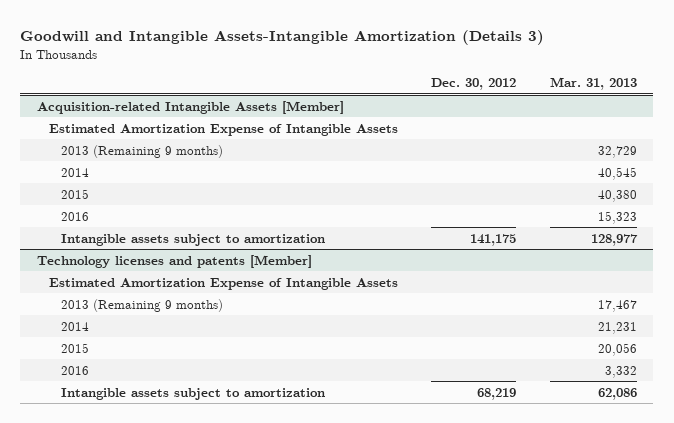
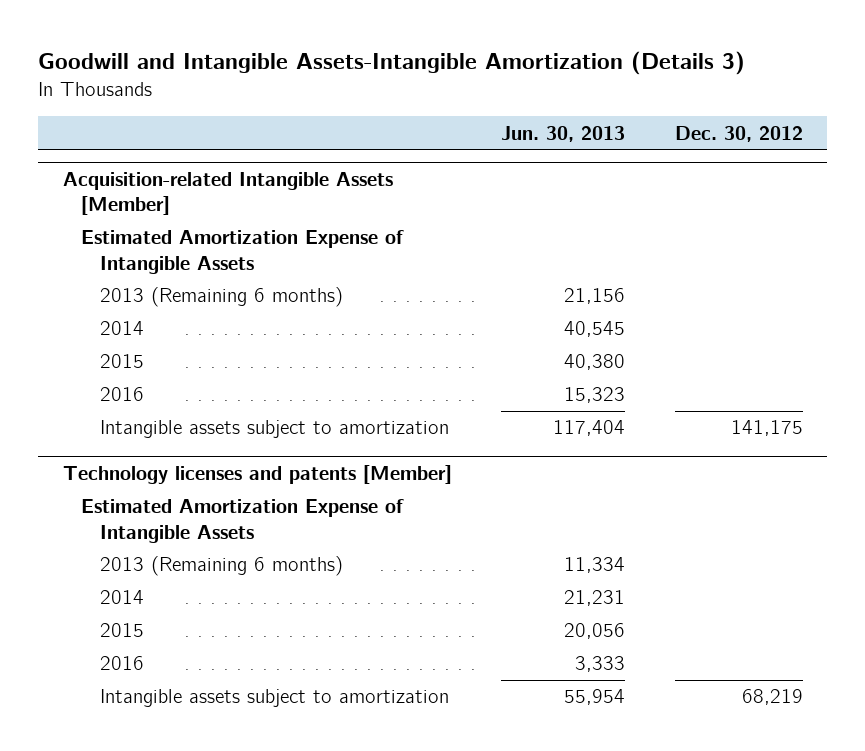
[549,77,637,91] Mar. 31, 2013 -> none
none -> [501,125,626,142] Jun. 30, 2013
[61,144,224,158] 2013 (Remaining 9 months) -> [99,287,343,308] 2013 (Remaining 6 months)
[61,298,224,312] 2013 (Remaining 9 months) -> [99,556,343,577] 2013 (Remaining 6 months)

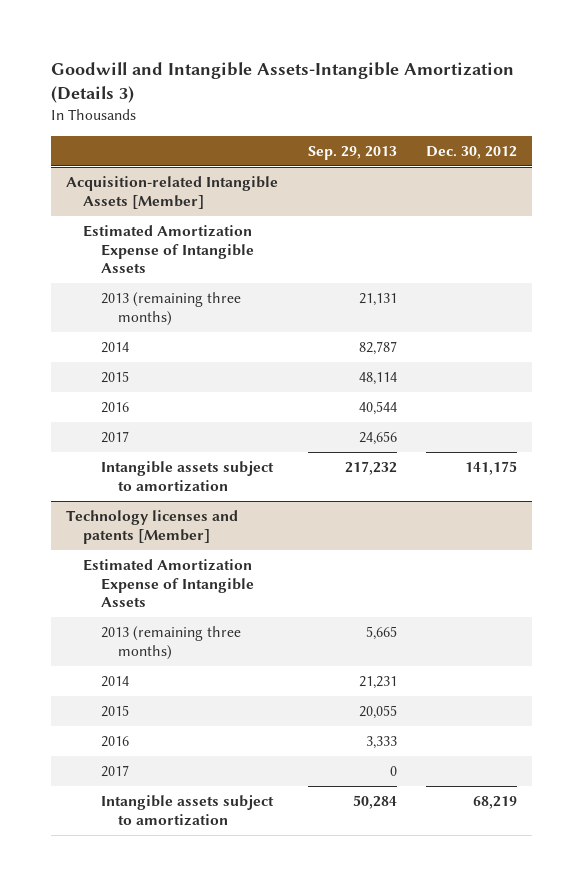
[501,125,626,142] Jun. 30, 2013 -> none
none -> [307,145,397,160] Sep. 29, 2013
[99,287,343,308] 2013 (Remaining 6 months) -> [100,291,241,326] 2013 (remaining three months)
none -> [100,430,129,443] 2017
[99,556,343,577] 2013 (Remaining 6 months) -> [100,625,241,660] 2013 (remaining three months)
none -> [100,764,129,777] 2017

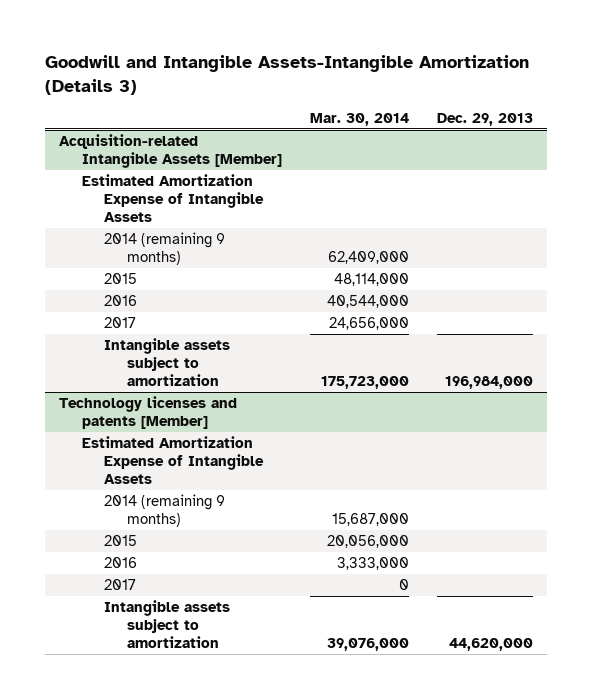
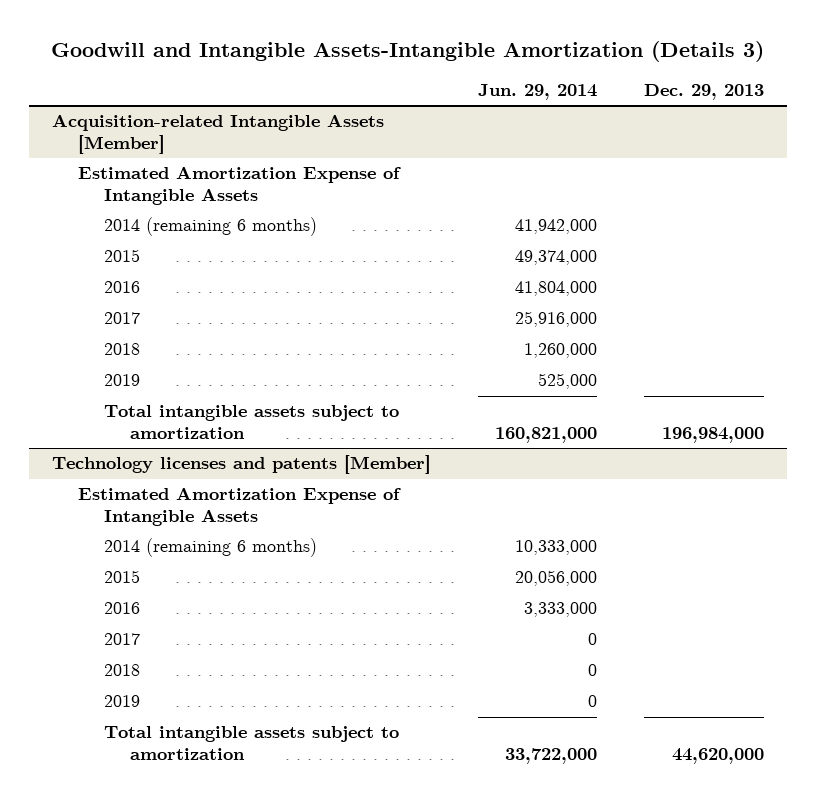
[309,112,409,126] Mar. 30, 2014 -> none
none -> [477,84,597,101] Jun. 29, 2014
[104,232,226,265] 2014 (remaining 9 months) -> [104,217,318,237] 2014 (remaining 6 months)
none -> [104,343,141,356] 2018
none -> [104,374,141,387] 2019
[104,338,231,386] Intangible assets subject to amortization -> [104,405,400,439] Total intangible assets subject to amortization
[104,494,226,527] 2014 (remaining 9 months) -> [104,538,318,558] 2014 (remaining 6 months)
none -> [104,664,141,677] 2018
none -> [104,695,141,708] 2019
[104,600,231,648] Intangible assets subject to amortization -> [104,726,400,760] Total intangible assets subject to amortization

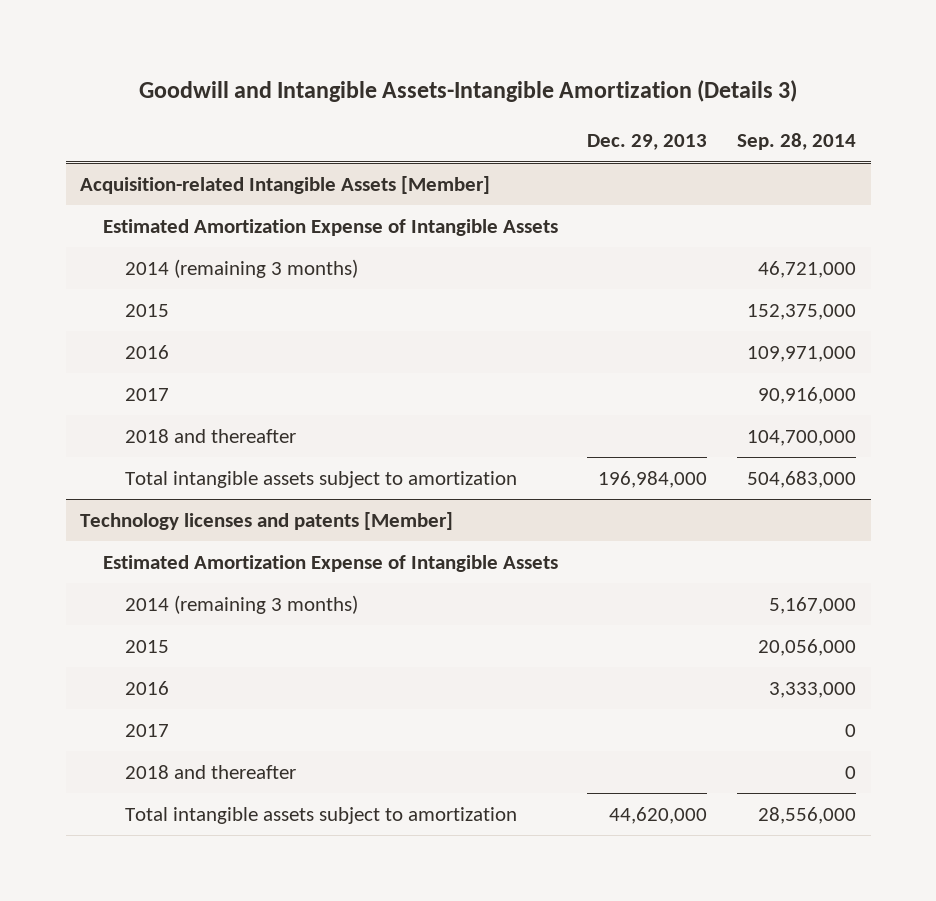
[477,84,597,101] Jun. 29, 2014 -> none
none -> [736,133,856,151] Sep. 28, 2014
[104,217,318,237] 2014 (remaining 6 months) -> [124,259,358,279] 2014 (remaining 3 months)
[104,374,141,387] 2019 -> none
[104,343,141,356] 2018 -> [124,429,296,444] 2018 and thereafter
[104,538,318,558] 2014 (remaining 6 months) -> [124,595,358,615] 2014 (remaining 3 months)
[104,695,141,708] 2019 -> none
[104,664,141,677] 2018 -> [124,765,296,780] 2018 and thereafter

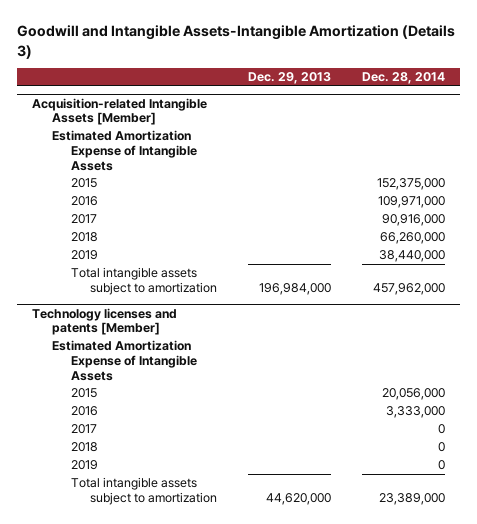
[736,133,856,151] Sep. 28, 2014 -> none
none -> [361,72,445,85] Dec. 28, 2014
[124,259,358,279] 2014 (remaining 3 months) -> none
[124,429,296,444] 2018 and thereafter -> [71,232,99,243] 2018
none -> [71,250,99,261] 2019
[124,595,358,615] 2014 (remaining 3 months) -> none
[124,765,296,780] 2018 and thereafter -> [71,442,99,453] 2018
none -> [71,460,99,471] 2019

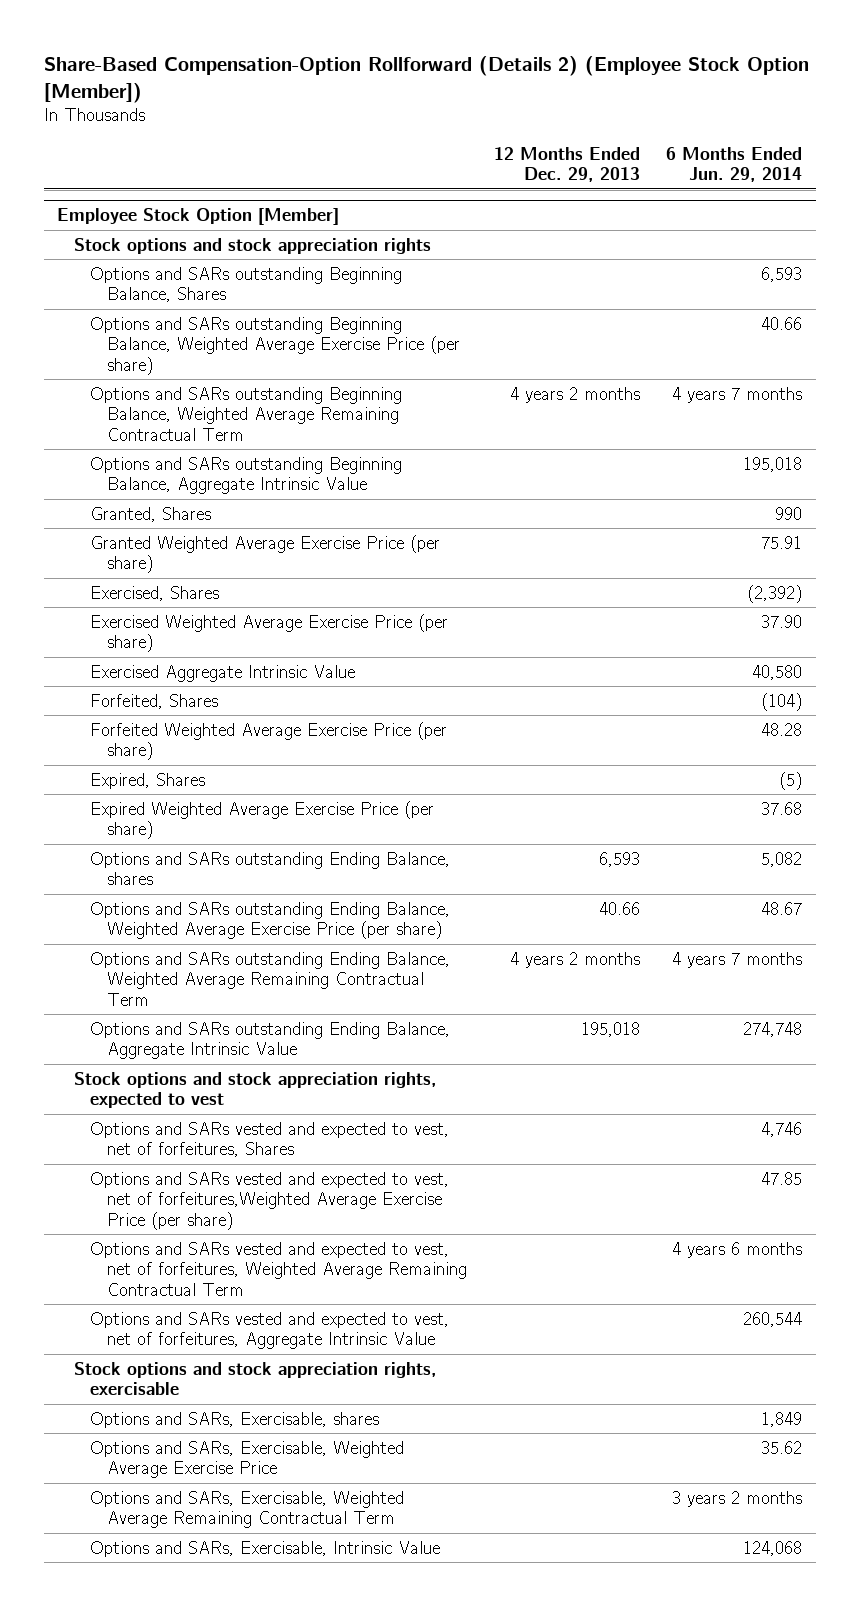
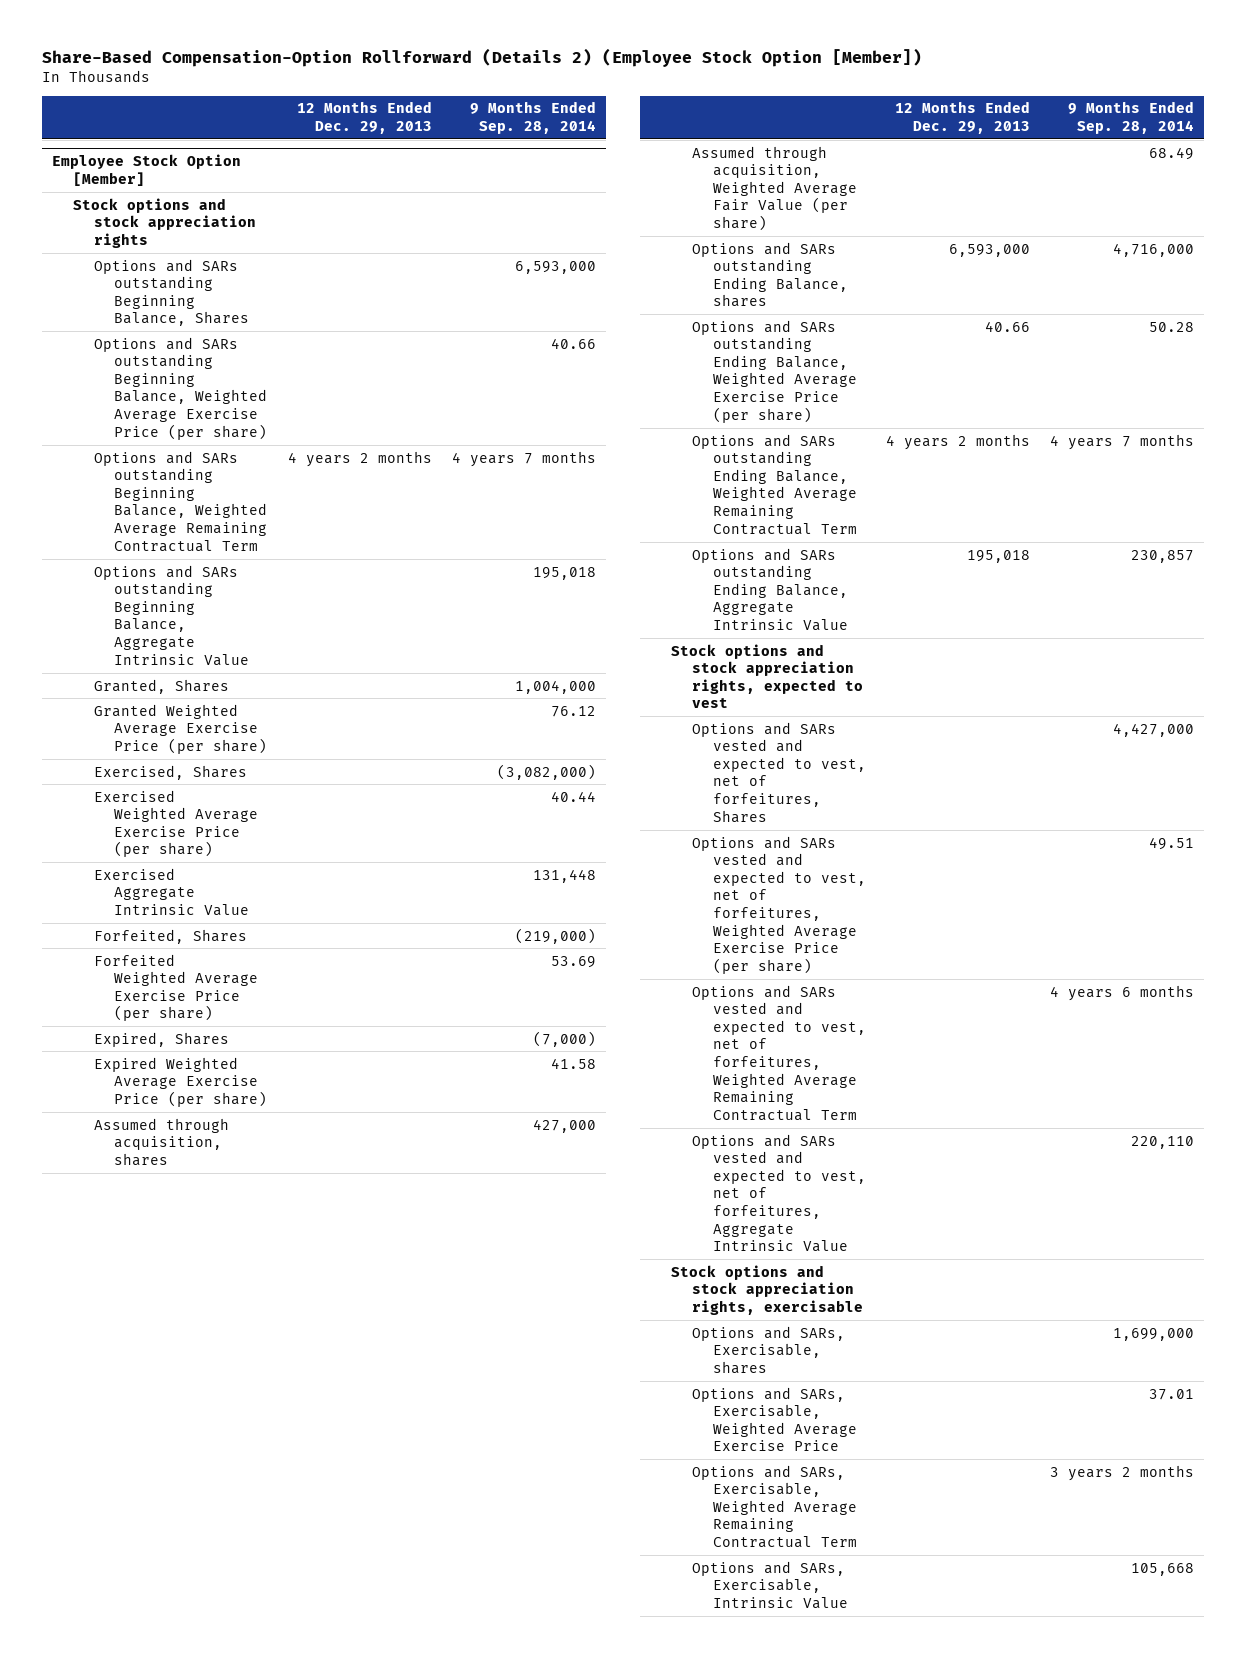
[666,146,803,183] 6 Months Ended Jun. 29, 2014 -> none
none -> [469,101,596,134] 9 Months Ended Sep. 28, 2014
none -> [93,1117,229,1166] Assumed through acquisition, shares
none -> [692,145,858,232] Assumed through acquisition, Weighted Average Fair Value (per share)
[598,851,640,867] 6,593 -> [949,243,1031,257] 6,593,000
[90,1171,450,1230] Options and SARs vested and expected to vest, net of forfeitures,Weighted Average Exercise Price (per share) -> [692,835,867,974] Options and SARs vested and expected to vest, net of forfeitures, Weighted Average Exercise Price (per share)

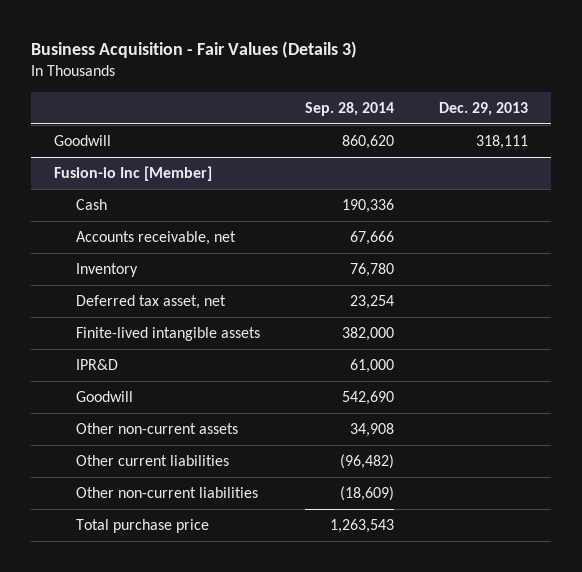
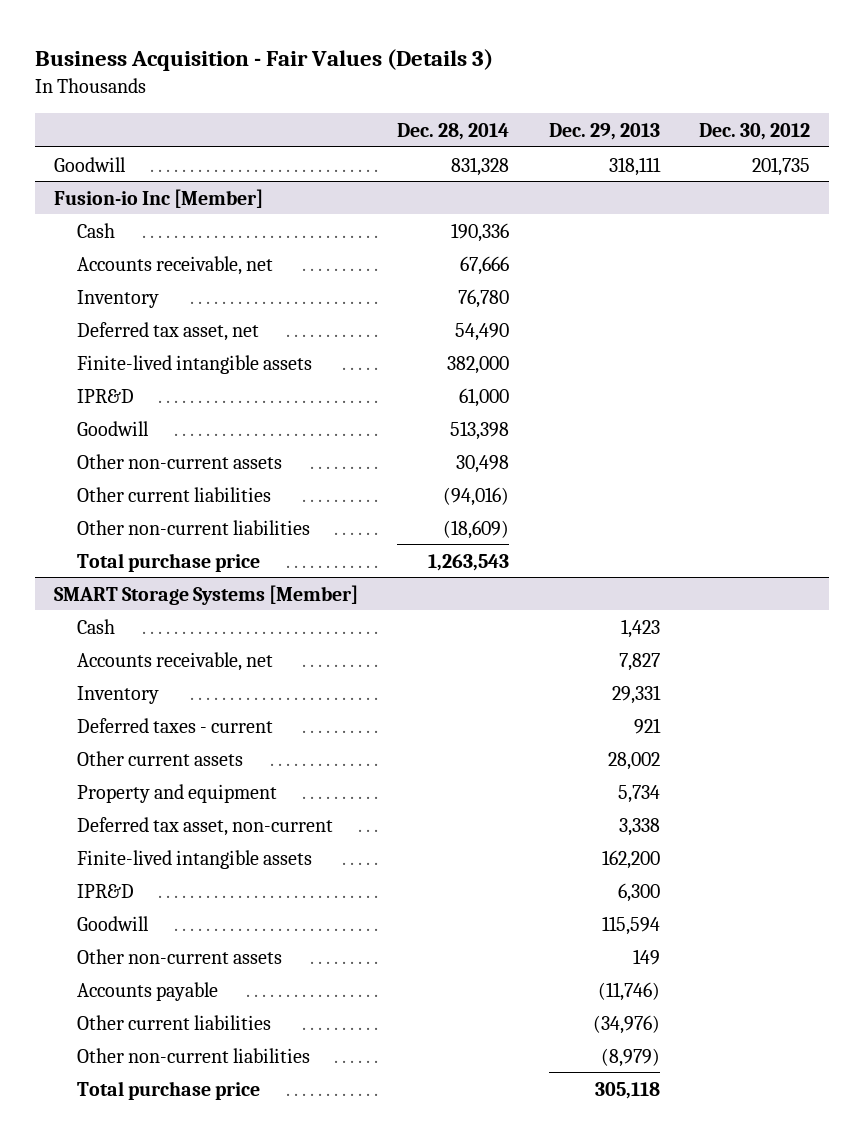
[305,101,395,116] Sep. 28, 2014 -> none
none -> [397,122,510,140] Dec. 28, 2014
none -> [698,122,810,140] Dec. 30, 2012
none -> [54,584,359,605] SMART Storage Systems [Member]
none -> [76,618,115,634] Cash
none -> [76,651,273,671] Accounts receivable, net
none -> [76,685,159,704] Inventory
none -> [76,717,273,733] Deferred taxes - current
none -> [76,750,243,766] Other current assets
none -> [76,783,277,803] Property and equipment
none -> [76,816,333,836] Deferred tax asset, non-current
none -> [76,849,312,869] Finite-lived intangible assets
none -> [76,883,134,898] IPR&D
none -> [76,915,149,931] Goodwill
none -> [76,948,282,964] Other non-current assets
none -> [76,981,218,1001] Accounts payable
none -> [76,1014,271,1030] Other current liabilities
none -> [76,1047,310,1063] Other non-current liabilities
none -> [76,1080,260,1100] Total purchase price

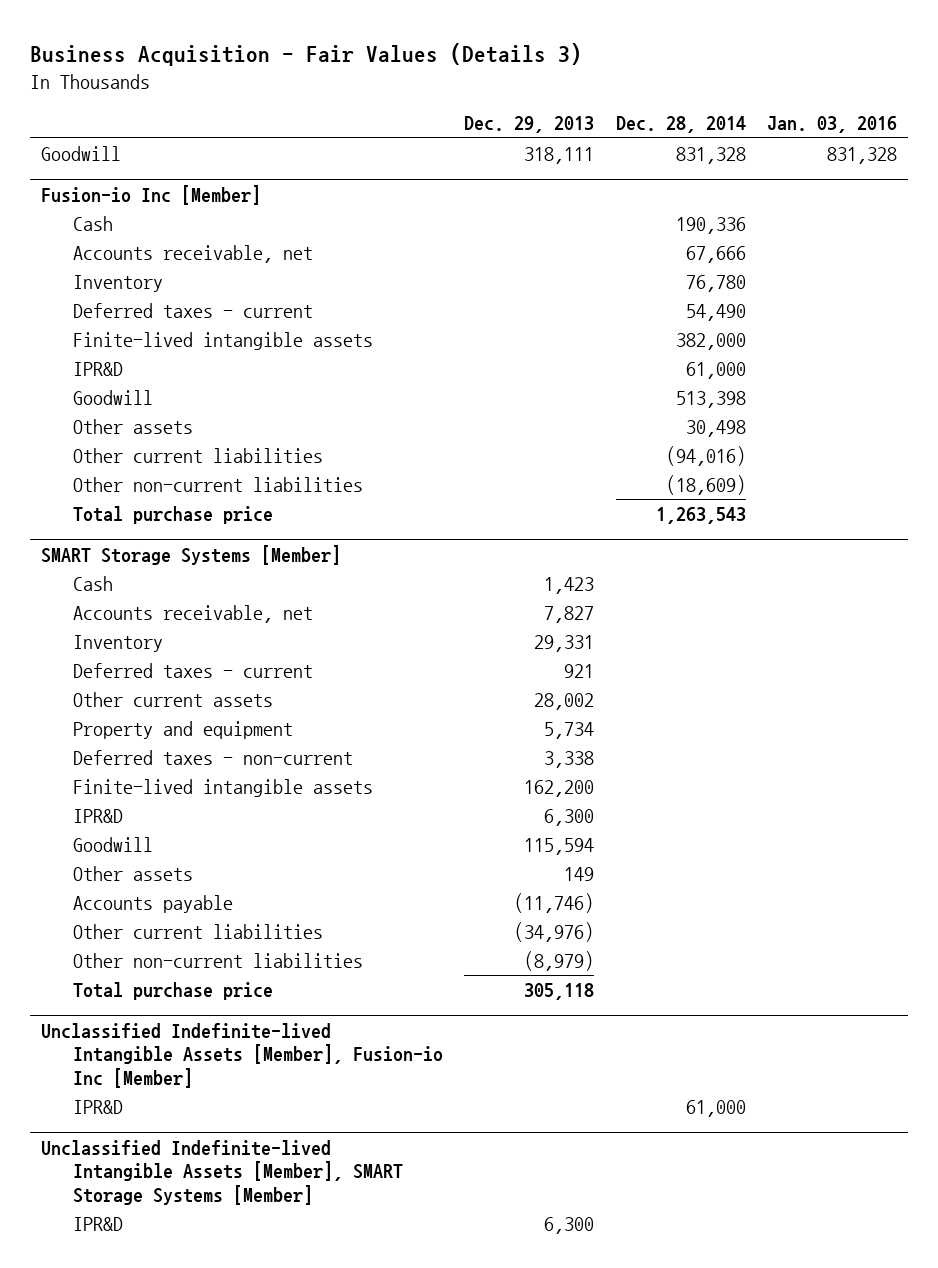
[698,122,810,140] Dec. 30, 2012 -> none
none -> [767,116,898,134] Jan. 03, 2016
[76,321,259,341] Deferred tax asset, net -> [72,303,313,319] Deferred taxes - current
[76,453,282,469] Other non-current assets -> [72,419,193,435] Other assets
[76,816,333,836] Deferred tax asset, non-current -> [72,750,353,766] Deferred taxes - non-current
[76,948,282,964] Other non-current assets -> [72,866,193,882] Other assets
none -> [40,1022,443,1088] Unclassified Indefinite-lived Intangible Assets [Member], Fusion-io Inc [Member]
none -> [72,1100,123,1115] IPR&D
none -> [40,1139,403,1205] Unclassified Indefinite-lived Intangible Assets [Member], SMART Storage Systems [Member]
none -> [72,1217,123,1232] IPR&D

